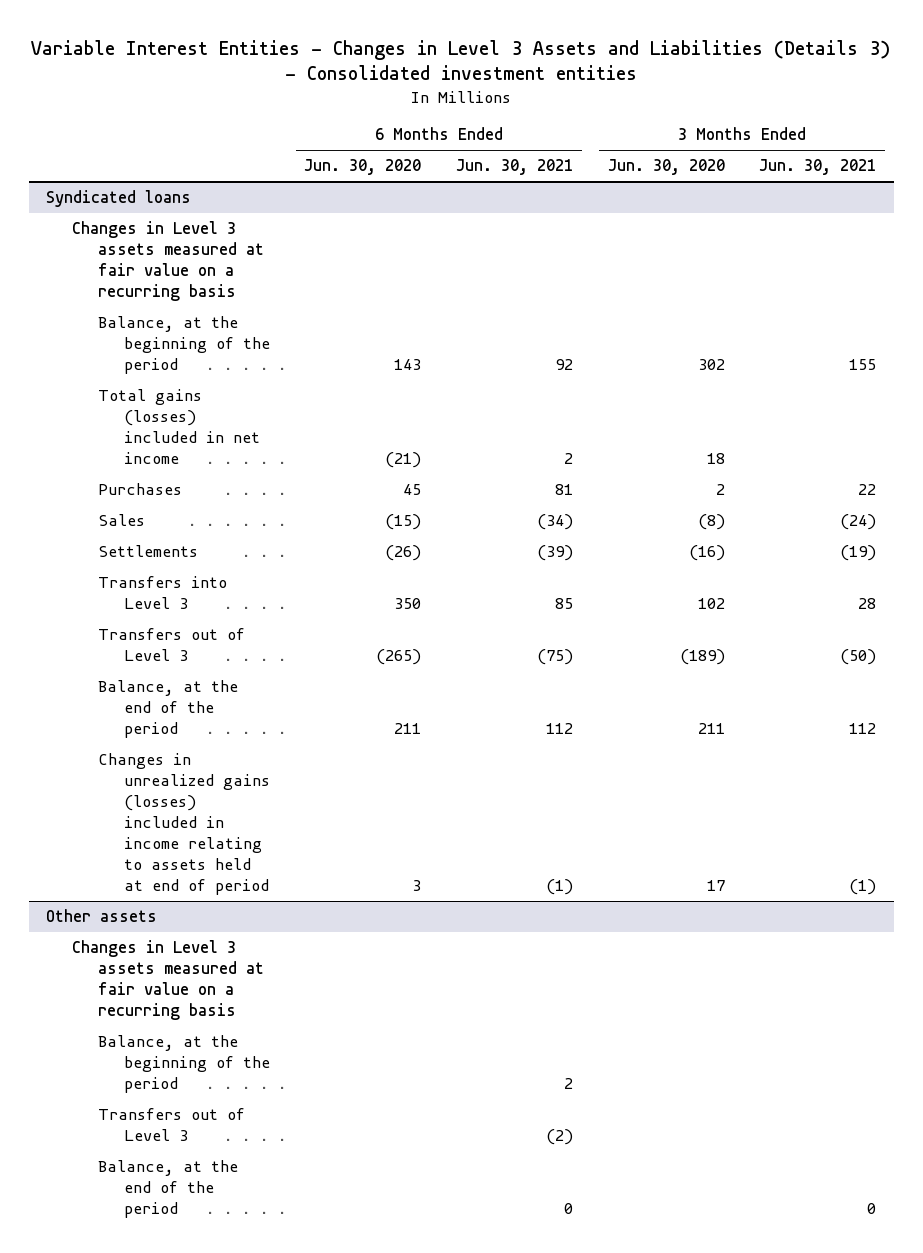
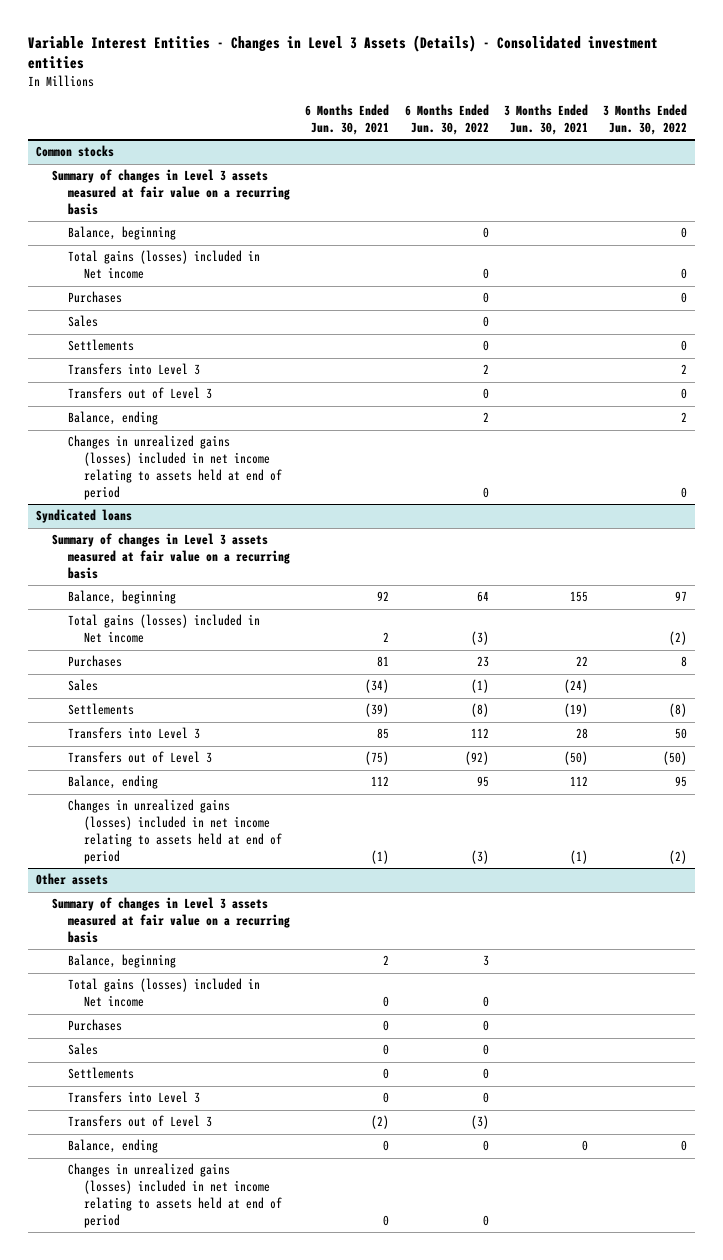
[31,39,891,81] Variable Interest Entities - Changes in Level 3 Assets and Liabilities (Details 3) - Consolidated investment entities -> [27,35,658,70] Variable Interest Entities - Changes in Level 3 Assets (Details) - Consolidated investment entities
[304,159,422,176] Jun. 30, 2020 -> none
[607,159,725,176] Jun. 30, 2020 -> none
none -> [404,104,489,135] 6 Months Ended Jun. 30, 2022
none -> [603,104,688,135] 3 Months Ended Jun. 30, 2022
none -> [35,145,114,158] Common stocks
none -> [51,169,290,215] Summary of changes in Level 3 assets measured at fair value on a recurring basis
none -> [67,226,176,241] Balance, beginning
none -> [67,250,260,280] Total gains (losses) included in Net income
none -> [67,291,122,304] Purchases
none -> [67,315,98,328] Sales
none -> [67,339,134,352] Settlements
none -> [67,363,200,376] Transfers into Level 3
none -> [67,387,212,400] Transfers out of Level 3
none -> [67,411,158,426] Balance, ending
none -> [67,435,283,500] Changes in unrealized gains (losses) included in net income relating to assets held at end of period
[72,221,264,302] Changes in Level 3 assets measured at fair value on a recurring basis -> [51,533,290,579] Summary of changes in Level 3 assets measured at fair value on a recurring basis
[97,316,270,375] Balance, at the beginning of the period -> [67,590,176,605] Balance, beginning
[97,389,260,465] Total gains (losses) included in net income -> [67,614,260,644] Total gains (losses) included in Net income
[97,680,238,739] Balance, at the end of the period -> [67,775,158,790] Balance, ending
[97,753,270,896] Changes in unrealized gains (losses) included in income relating to assets held at end of period -> [67,799,283,864] Changes in unrealized gains (losses) included in net income relating to assets held at end of period
[72,940,264,1021] Changes in Level 3 assets measured at fair value on a recurring basis -> [51,897,290,943] Summary of changes in Level 3 assets measured at fair value on a recurring basis
[97,1035,270,1094] Balance, at the beginning of the period -> [67,954,176,969] Balance, beginning
none -> [67,978,260,1008] Total gains (losses) included in Net income
none -> [67,1019,122,1032] Purchases
none -> [67,1043,98,1056] Sales
none -> [67,1067,134,1080] Settlements
none -> [67,1091,200,1104] Transfers into Level 3
[97,1160,238,1219] Balance, at the end of the period -> [67,1139,158,1154] Balance, ending
none -> [67,1163,283,1228] Changes in unrealized gains (losses) included in net income relating to assets held at end of period

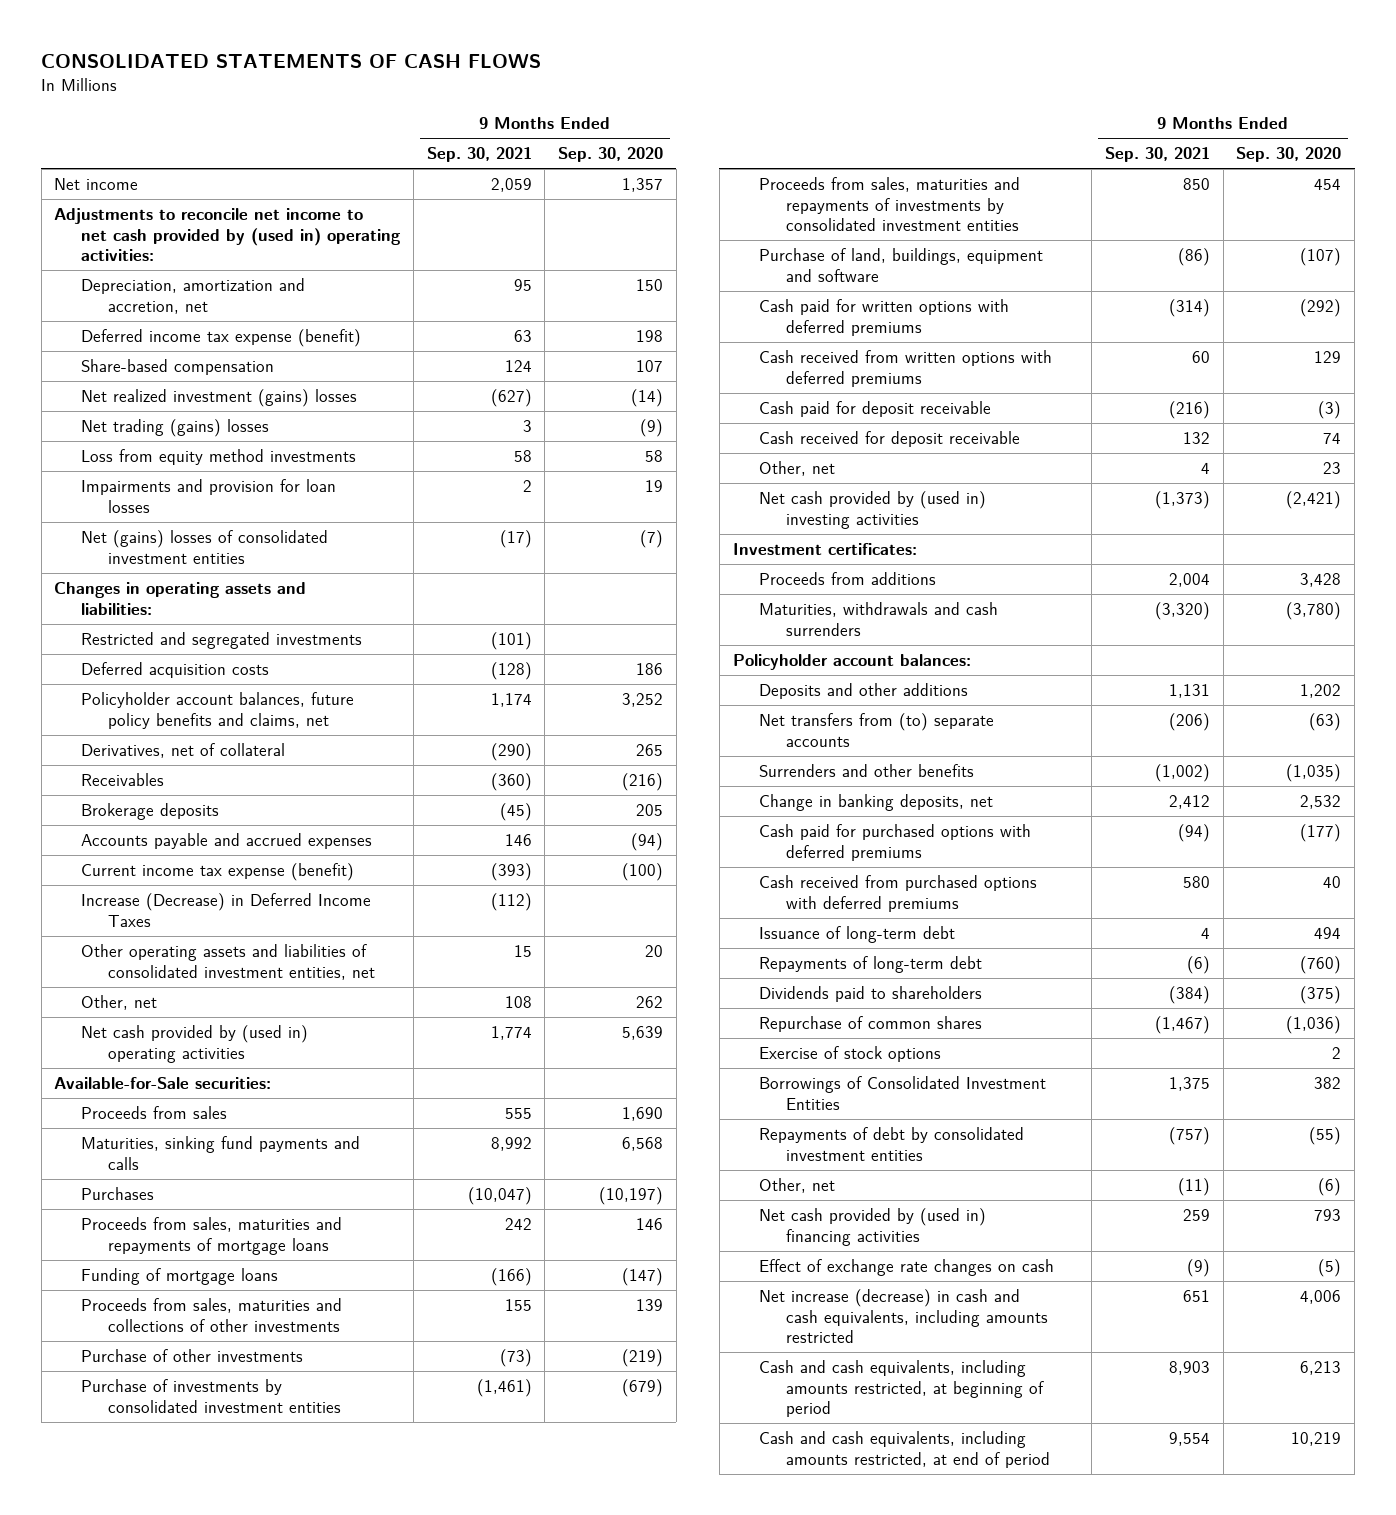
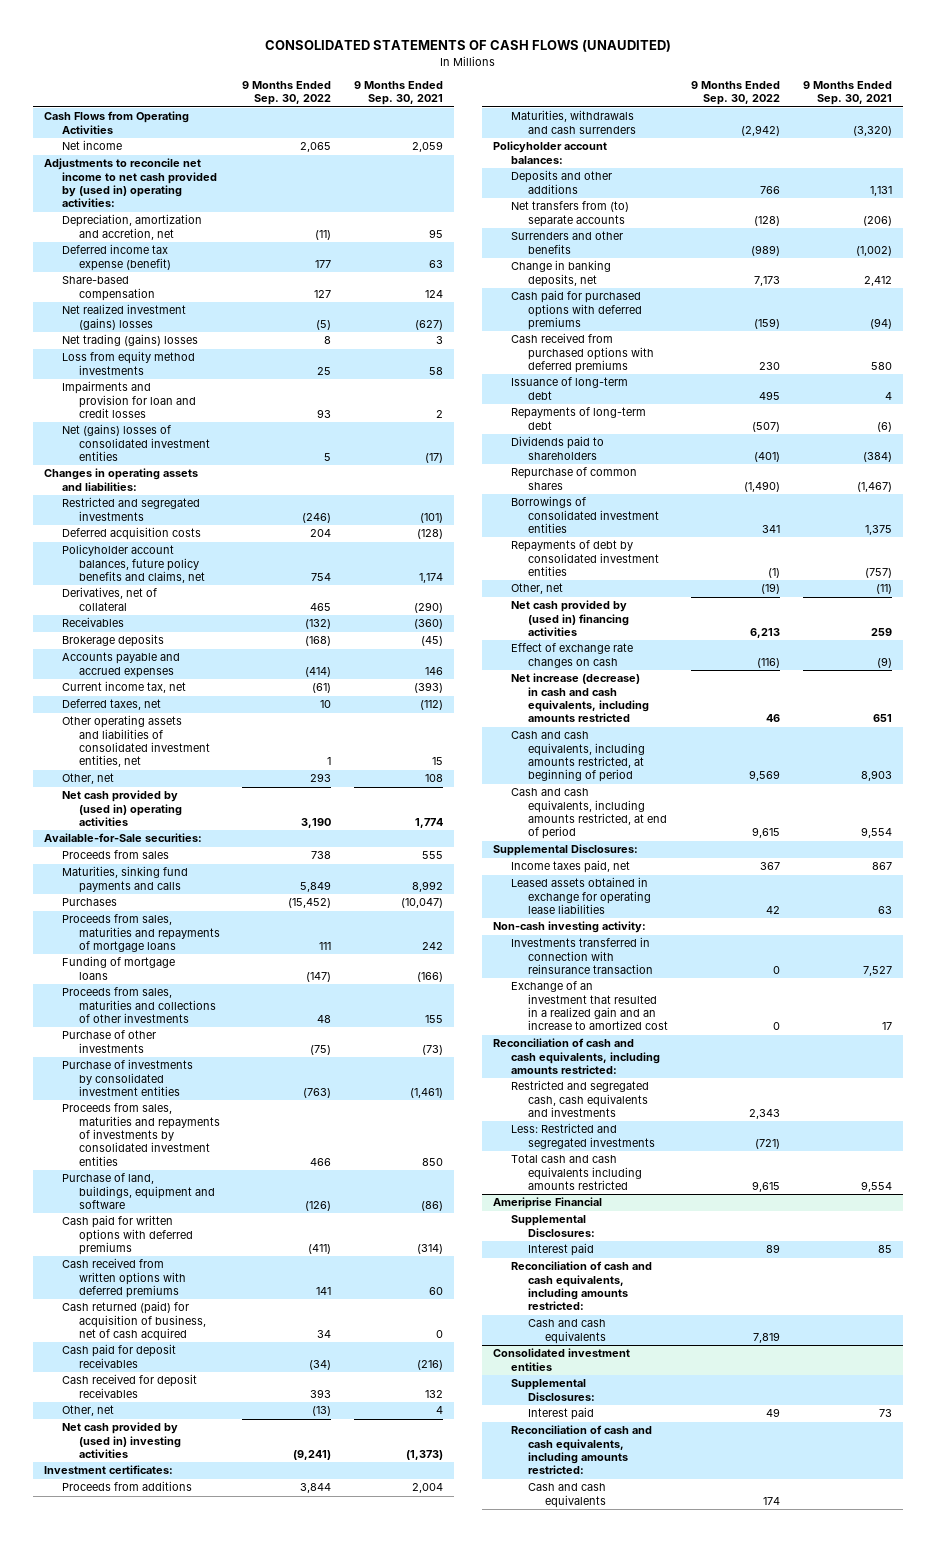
[41,53,542,68] CONSOLIDATED STATEMENTS OF CASH FLOWS -> [265,40,672,53] CONSOLIDATED STATEMENTS OF CASH FLOWS (UNAUDITED)
[558,147,664,163] Sep. 30, 2020 -> none
none -> [242,81,332,106] 9 Months Ended Sep. 30, 2022
none -> [44,111,190,134] Cash Flows from Operating Activities
[81,478,337,513] Impairments and provision for loan losses -> [61,381,196,419] Impairments and provision for loan and credit losses
[81,862,355,881] Current income tax expense (benefit) -> [61,681,186,694] Current income tax, net
[81,892,372,927] Increase (Decrease) in Deferred Income Taxes -> [61,699,161,711] Deferred taxes, net
none -> [61,1301,206,1342] Cash returned (paid) for acquisition of business, net of cash acquired
[759,400,992,417] Cash paid for deposit receivable -> [61,1344,176,1368] Cash paid for deposit receivables
[759,430,1021,447] Cash received for deposit receivable -> [61,1374,197,1398] Cash received for deposit receivables
[759,1045,942,1062] Exercise of stock options -> none
[759,1075,1047,1110] Borrowings of Consolidated Investment Entities -> [510,496,659,534] Borrowings of consolidated investment entities
none -> [493,844,639,857] Supplemental Disclosures:
none -> [510,860,630,874] Income taxes paid, net
none -> [510,877,651,915] Leased assets obtained in exchange for operating lease liabilities
none -> [493,921,647,934] Non-cash investing activity:
none -> [510,937,653,975] Investments transferred in connection with reinsurance transaction
none -> [510,981,668,1031] Exchange of an investment that resulted in a realized gain and an increase to amortized cost
none -> [493,1038,660,1075] Reconciliation of cash and cash equivalents, including amounts restricted:
none -> [510,1080,649,1118] Restricted and segregated cash, cash equivalents and investments
none -> [510,1123,655,1149] Less: Restricted and segregated investments
none -> [510,1154,642,1191] Total cash and cash equivalents including amounts restricted
none -> [493,1197,603,1210] Ameriprise Financial
none -> [510,1215,595,1237] Supplemental Disclosures:
none -> [527,1243,594,1257] Interest paid
none -> [510,1261,652,1311] Reconciliation of cash and cash equivalents, including amounts restricted:
none -> [527,1319,606,1344] Cash and cash equivalents
none -> [493,1348,631,1371] Consolidated investment entities
none -> [510,1379,595,1401] Supplemental Disclosures:
none -> [527,1407,594,1421] Interest paid
none -> [510,1425,652,1475] Reconciliation of cash and cash equivalents, including amounts restricted:
none -> [527,1483,606,1508] Cash and cash equivalents

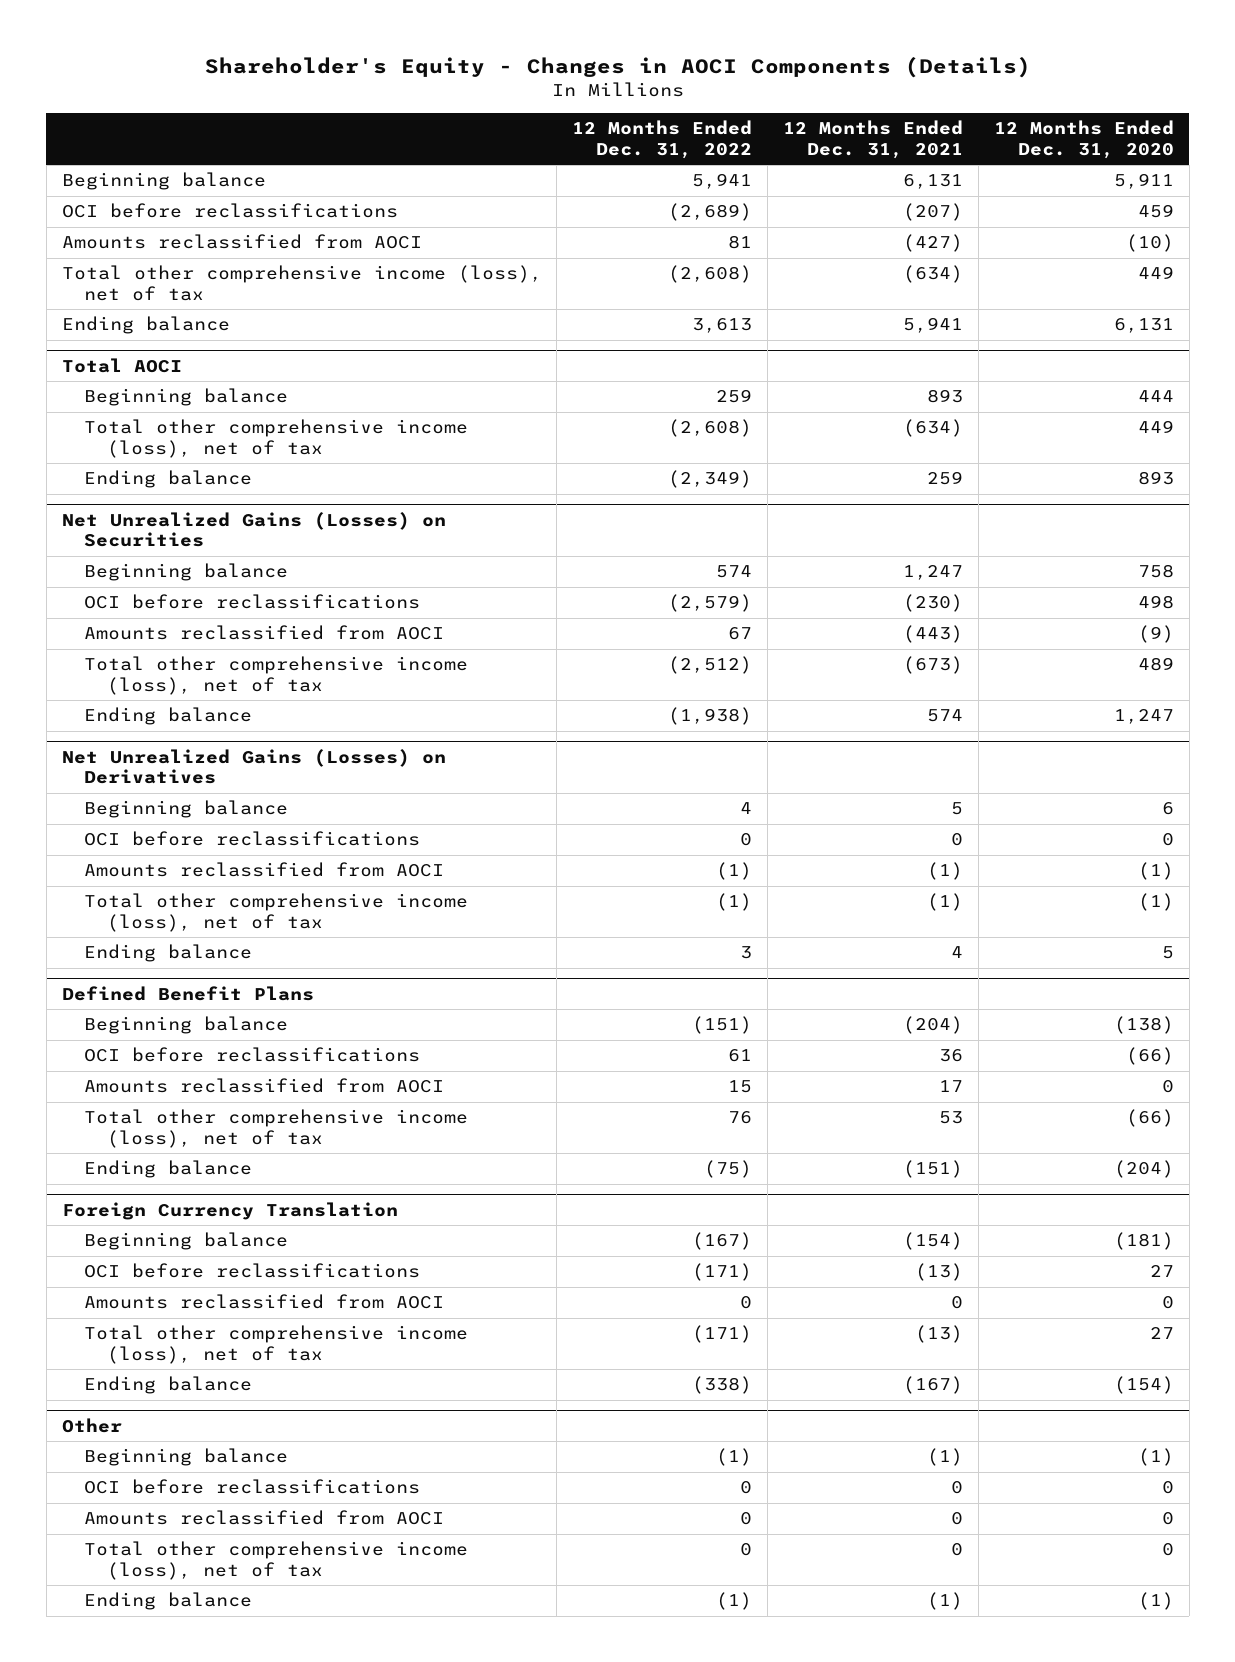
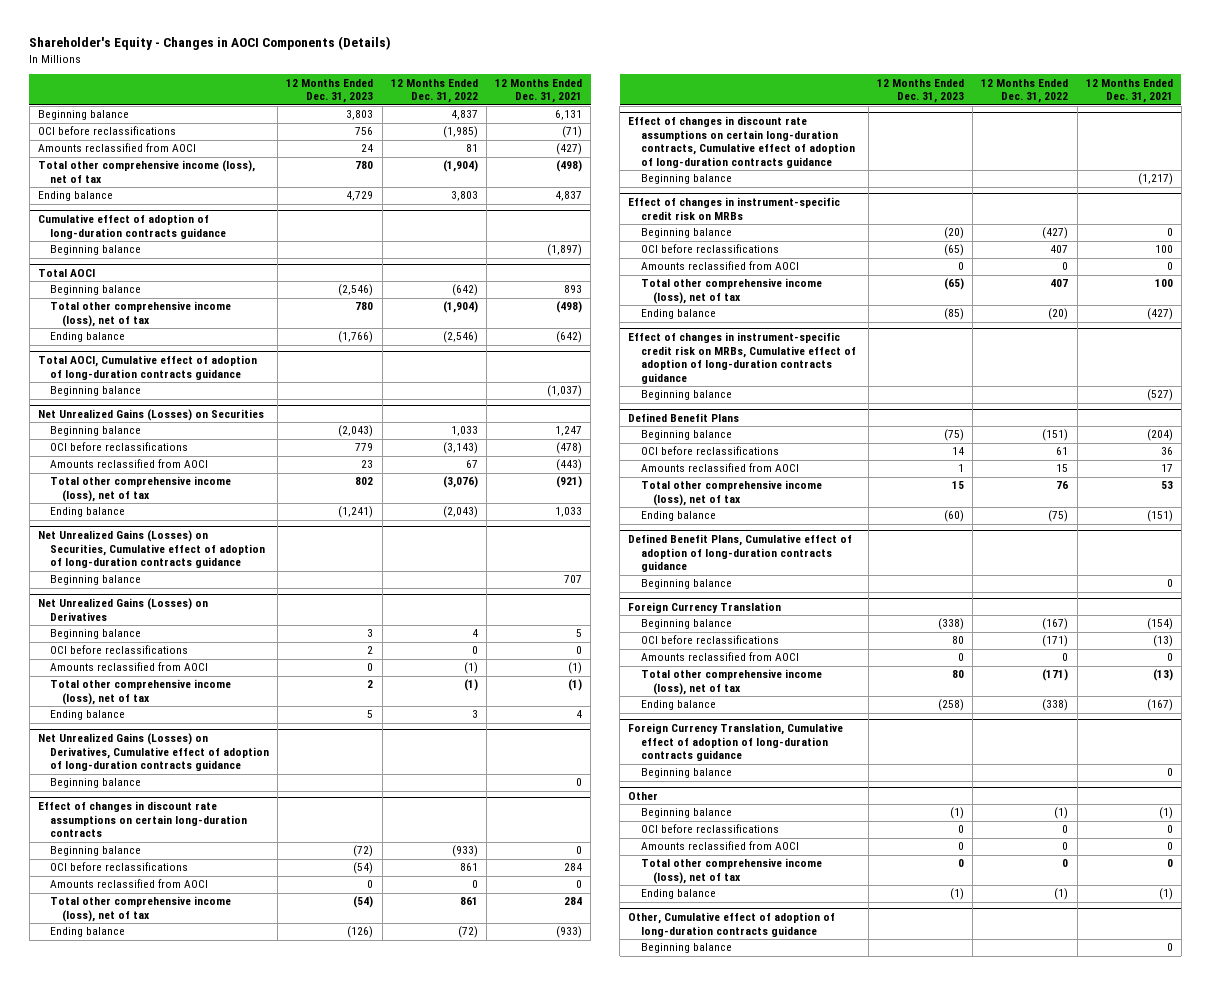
[993,120,1174,159] 12 Months Ended Dec. 31, 2020 -> none
none -> [286,78,374,104] 12 Months Ended Dec. 31, 2023
[692,173,753,190] 5,941 -> [450,110,478,121] 4,837
[668,203,753,222] (2,689) -> [442,126,478,139] (1,985)
[903,203,964,222] (207) -> [562,126,583,139] (71)
[668,265,753,284] (2,608) -> [442,160,478,173] (1,904)
[903,265,964,284] (634) -> [556,160,583,173] (498)
[692,318,753,334] 3,613 -> [450,191,478,202] 3,803
[903,317,964,334] 5,941 -> [555,191,583,202] 4,837
none -> [37,214,227,239] Cumulative effect of adoption of long-duration contracts guidance
none -> [50,245,142,256] Beginning balance
[716,389,753,404] 259 -> [451,284,478,297] (642)
[668,419,753,438] (2,608) -> [442,301,478,314] (1,904)
[903,419,964,438] (634) -> [556,301,583,314] (498)
[668,470,753,489] (2,349) -> [442,331,478,344] (2,546)
[927,471,964,486] 259 -> [556,331,583,344] (642)
none -> [37,355,257,380] Total AOCI, Cumulative effect of adoption of long-duration contracts guidance
none -> [50,386,142,397] Beginning balance
[716,565,753,579] 574 -> [450,426,478,437] 1,033
[668,594,753,613] (2,579) -> [442,442,478,455] (3,143)
[903,594,964,613] (230) -> [556,442,583,455] (478)
[668,656,753,675] (2,512) -> [442,476,478,489] (3,076)
[903,656,964,675] (673) -> [556,476,583,489] (921)
[668,707,753,726] (1,938) -> [442,506,478,519] (2,043)
[927,709,964,723] 574 -> [555,507,583,518] 1,033
none -> [37,530,266,569] Net Unrealized Gains (Losses) on Securities, Cumulative effect of adoption of long-duration contracts guidance
none -> [50,575,142,586] Beginning balance
none -> [37,733,270,772] Net Unrealized Gains (Losses) on Derivatives, Cumulative effect of adoption of long-duration contracts guidance
none -> [50,778,142,789] Beginning balance
none -> [37,801,248,838] Effect of changes in discount rate assumptions on certain long-duration contracts
none -> [50,846,142,857] Beginning balance
none -> [50,862,189,872] OCI before reclassifications
none -> [50,879,209,889] Amounts reclassified from AOCI
none -> [50,896,232,922] Total other comprehensive income (loss), net of tax
none -> [50,927,126,938] Ending balance
none -> [628,116,855,168] Effect of changes in discount rate assumptions on certain long-duration contracts, Cumulative effect of adoption of long-duration contracts guidance
none -> [640,174,732,185] Beginning balance
none -> [628,197,841,220] Effect of changes in instrument-specific credit risk on MRBs
none -> [640,228,732,239] Beginning balance
none -> [640,244,779,254] OCI before reclassifications
none -> [640,261,799,271] Amounts reclassified from AOCI
none -> [640,278,822,304] Total other comprehensive income (loss), net of tax
none -> [640,309,716,320] Ending balance
none -> [628,332,856,384] Effect of changes in instrument-specific credit risk on MRBs, Cumulative effect of adoption of long-duration contracts guidance
none -> [640,390,732,401] Beginning balance
none -> [628,534,853,573] Defined Benefit Plans, Cumulative effect of adoption of long-duration contracts guidance
none -> [640,579,732,590] Beginning balance
none -> [628,723,844,762] Foreign Currency Translation, Cumulative effect of adoption of long-duration contracts guidance
none -> [640,768,732,779] Beginning balance
none -> [628,912,836,937] Other, Cumulative effect of adoption of long-duration contracts guidance
none -> [640,943,732,954] Beginning balance

